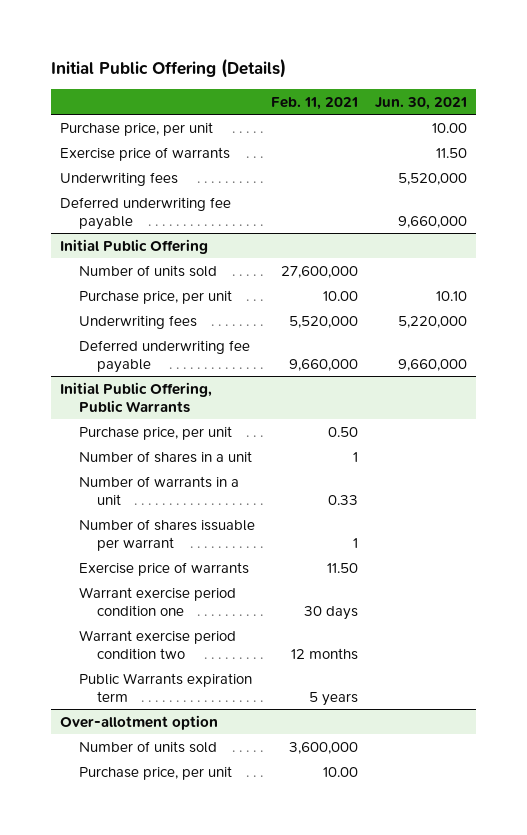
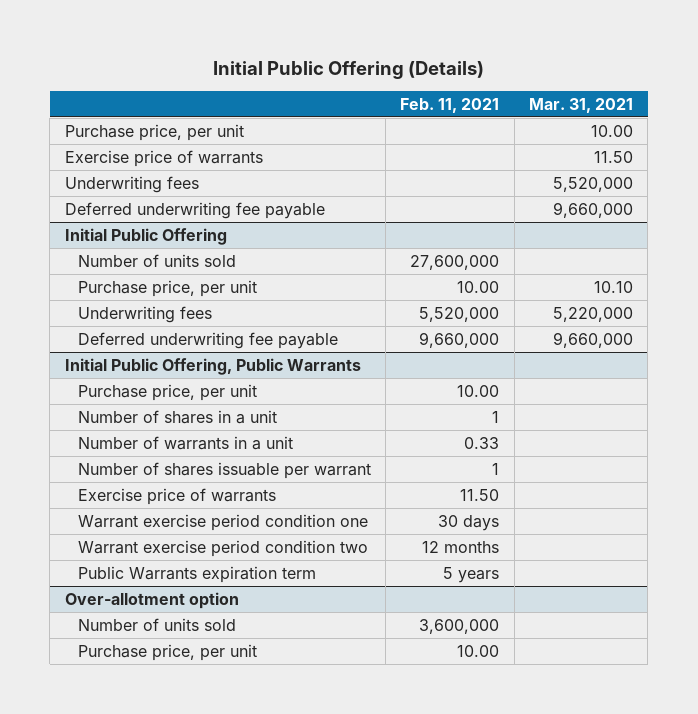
[375,96,468,110] Jun. 30, 2021 -> none
none -> [529,97,634,113] Mar. 31, 2021
[328,426,359,437] 0.50 -> [457,384,500,397] 10.00

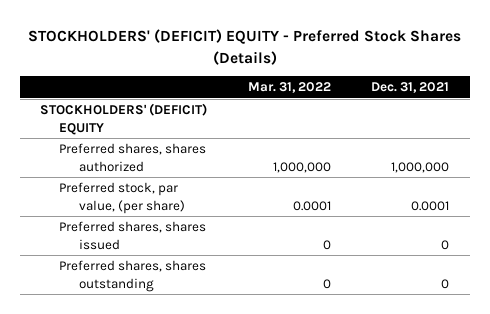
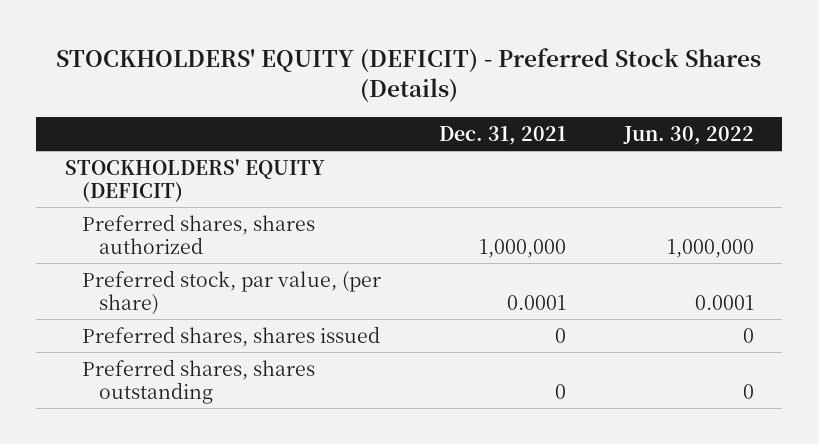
[27,29,461,65] STOCKHOLDERS' (DEFICIT) EQUITY - Preferred Stock Shares (Details) -> [56,47,762,103] STOCKHOLDERS' EQUITY (DEFICIT) - Preferred Stock Shares (Details)
[247,82,331,94] Mar. 31, 2022 -> none
none -> [622,125,754,145] Jun. 30, 2022
[40,103,208,135] STOCKHOLDERS' (DEFICIT) EQUITY -> [65,158,326,202] STOCKHOLDERS' EQUITY (DEFICIT)

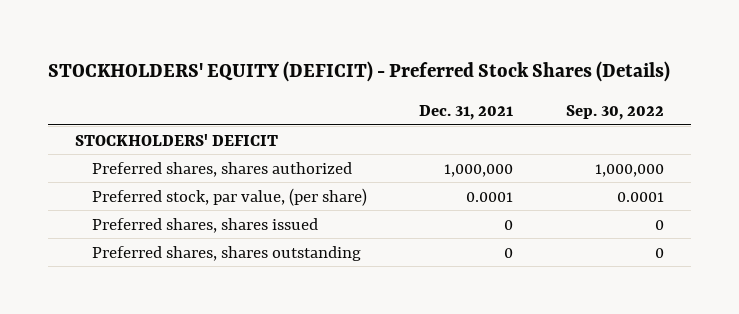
[622,125,754,145] Jun. 30, 2022 -> none
none -> [566,104,665,120] Sep. 30, 2022
[65,158,326,202] STOCKHOLDERS' EQUITY (DEFICIT) -> [74,133,278,146] STOCKHOLDERS' DEFICIT

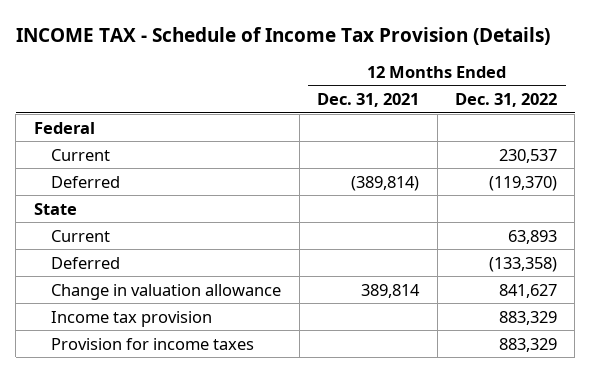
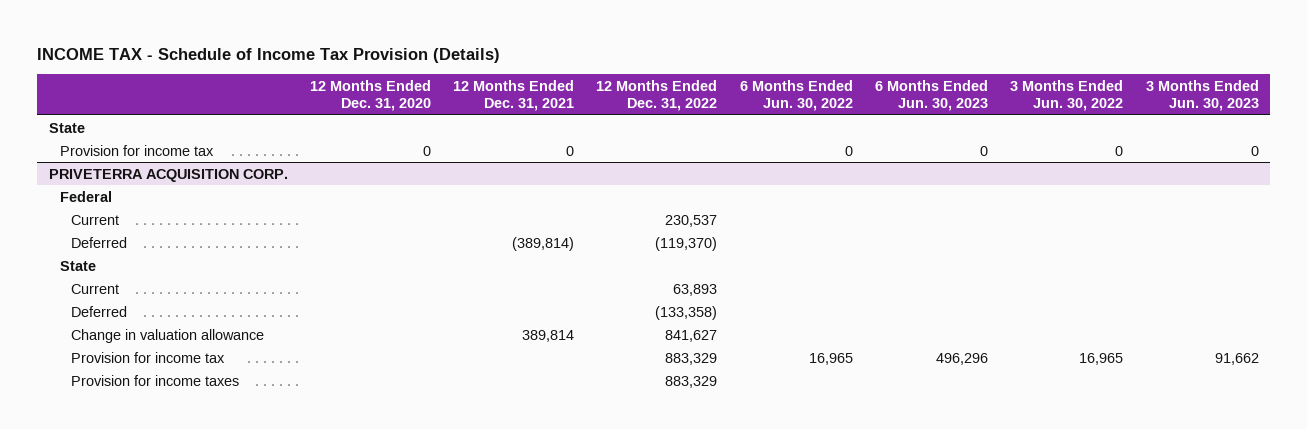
none -> [309,79,431,112] 12 Months Ended Dec. 31, 2020
none -> [739,79,853,112] 6 Months Ended Jun. 30, 2022
none -> [875,79,989,112] 6 Months Ended Jun. 30, 2023
none -> [1010,79,1124,112] 3 Months Ended Jun. 30, 2022
none -> [1145,79,1259,112] 3 Months Ended Jun. 30, 2023
none -> [48,122,85,133] State
none -> [60,144,215,156] Provision for income tax
none -> [48,168,288,182] PRIVETERRA ACQUISITION CORP.
[51,310,213,327] Income tax provision -> [71,351,226,363] Provision for income tax

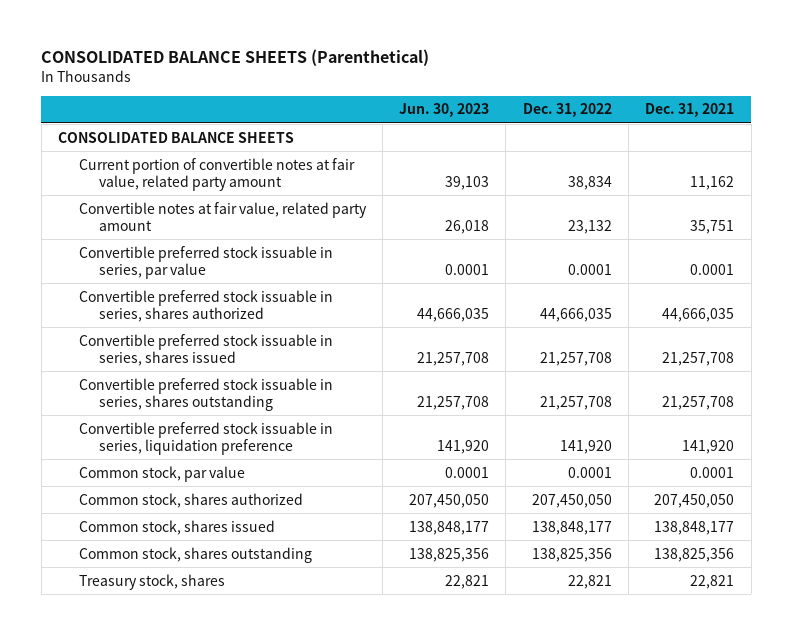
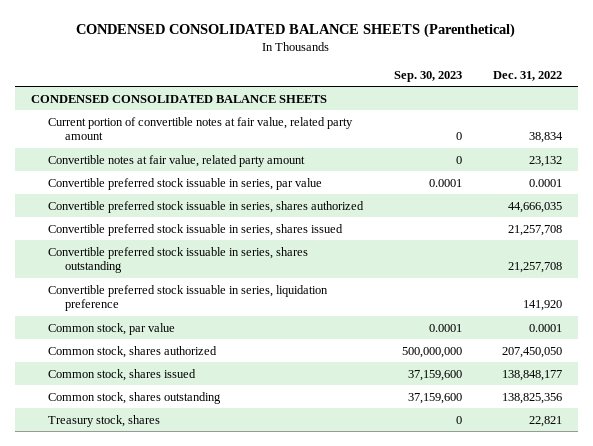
[41,48,430,66] CONSOLIDATED BALANCE SHEETS (Parenthetical) -> [76,23,516,39] CONDENSED CONSOLIDATED BALANCE SHEETS (Parenthetical)
[399,103,490,118] Jun. 30, 2023 -> none
[645,103,735,118] Dec. 31, 2021 -> none
none -> [394,70,463,82] Sep. 30, 2023
[57,131,294,143] CONSOLIDATED BALANCE SHEETS -> [30,94,327,103] CONDENSED CONSOLIDATED BALANCE SHEETS

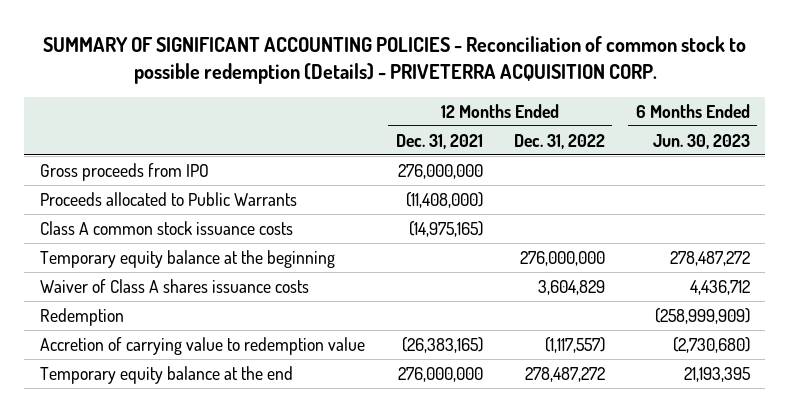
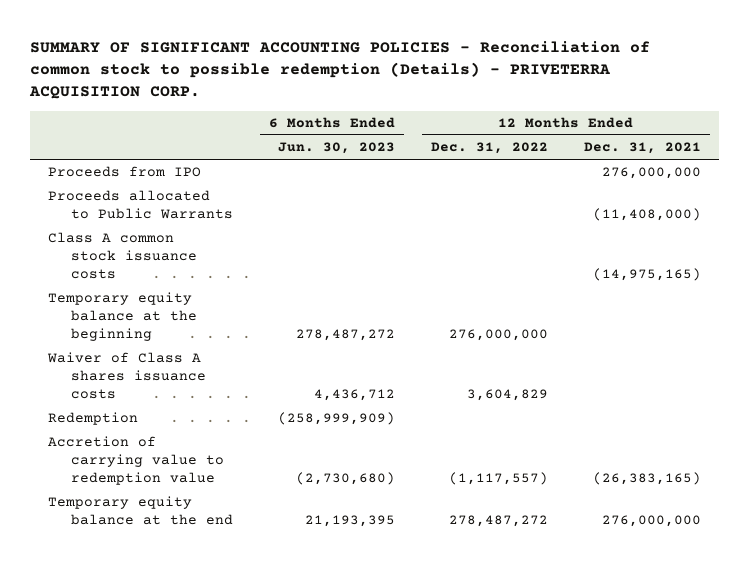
[39,162,209,181] Gross proceeds from IPO -> [48,166,202,178] Proceeds from IPO

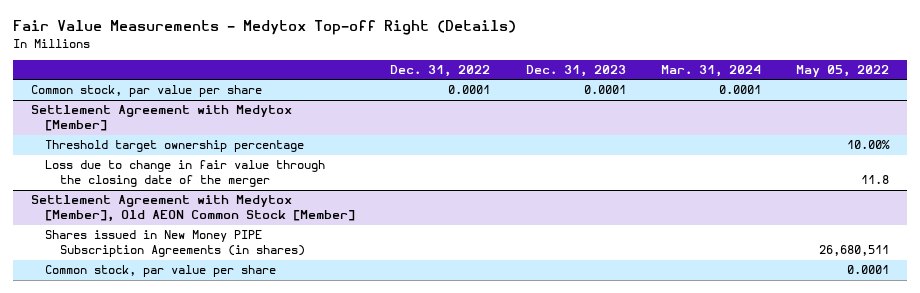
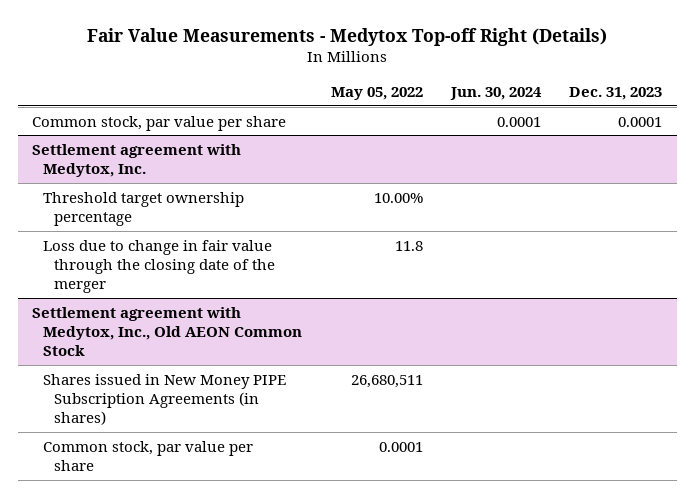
[390,64,491,77] Dec. 31, 2022 -> none
[660,64,761,77] Mar. 31, 2024 -> none
none -> [449,86,542,100] Jun. 30, 2024
[30,105,292,132] Settlement Agreement with Medytox [Member] -> [32,143,242,177] Settlement agreement with Medytox, Inc.
[30,195,356,223] Settlement Agreement with Medytox [Member], Old AEON Common Stock [Member] -> [32,306,303,357] Settlement agreement with Medytox, Inc., Old AEON Common Stock

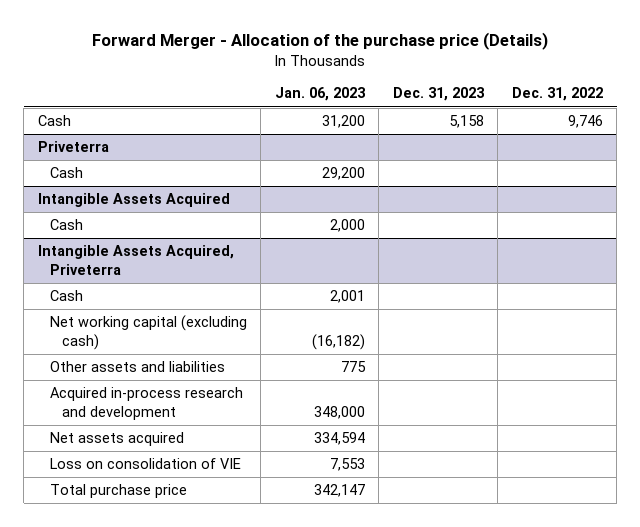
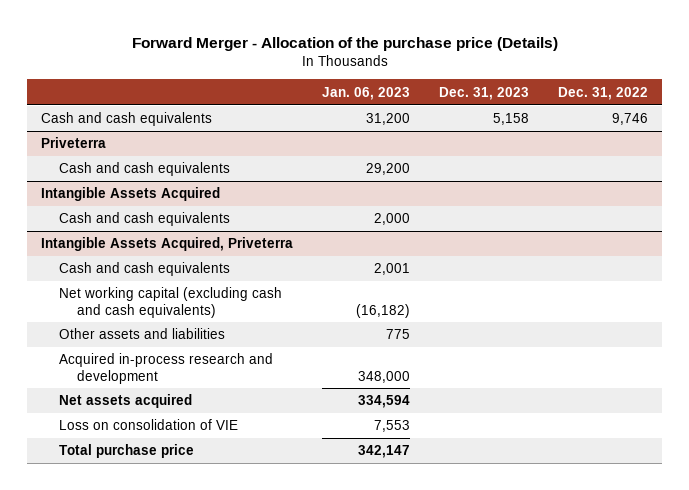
[37,115,71,127] Cash -> [41,112,213,127] Cash and cash equivalents
[49,167,83,179] Cash -> [59,162,231,177] Cash and cash equivalents
[49,219,83,231] Cash -> [59,212,231,227] Cash and cash equivalents
[49,290,83,302] Cash -> [59,262,231,277] Cash and cash equivalents
[49,315,247,350] Net working capital (excluding cash) -> [59,287,283,318] Net working capital (excluding cash and cash equivalents)

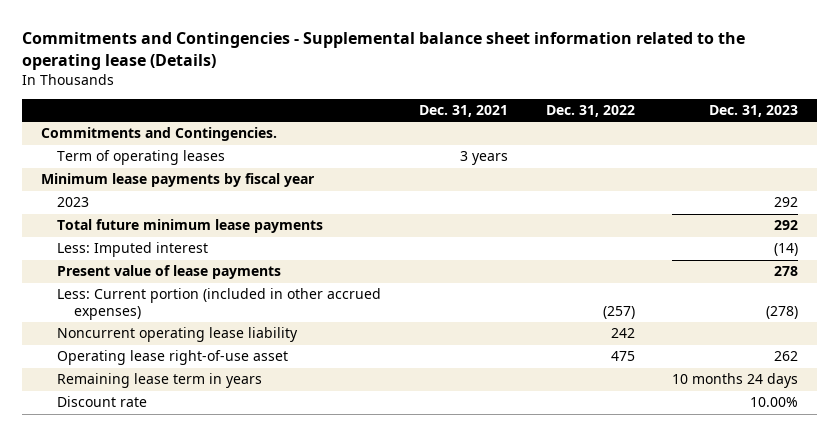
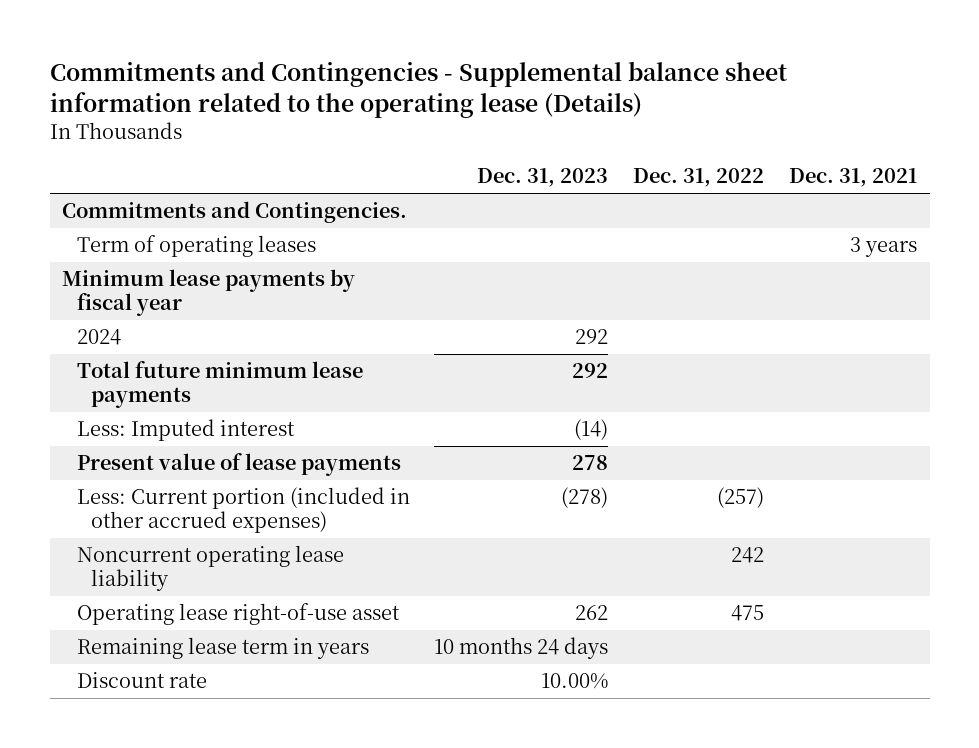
[57,197,90,208] 2023 -> [76,329,121,346] 2024

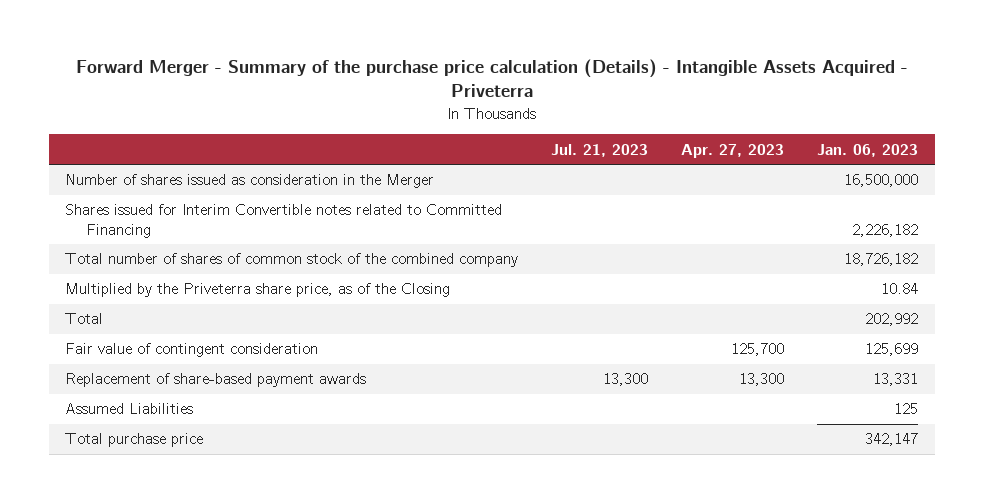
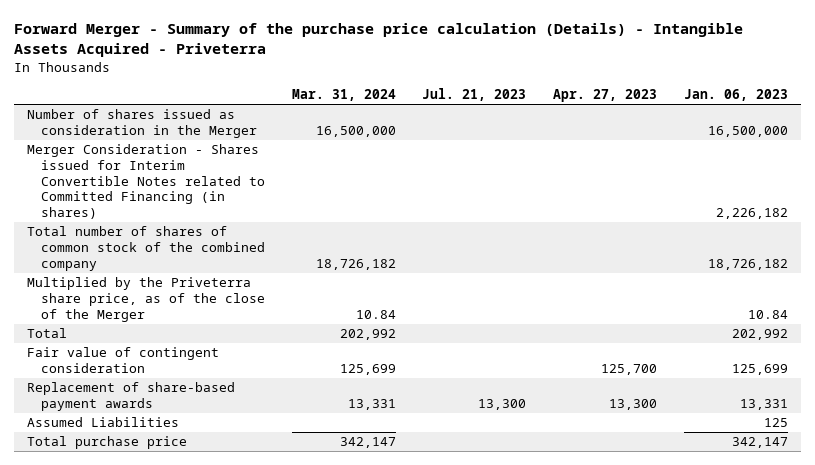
none -> [291,89,396,102] Mar. 31, 2024
[65,204,503,238] Shares issued for Interim Convertible notes related to Committed Financing -> [27,144,265,220] Merger Consideration - Shares issued for Interim Convertible Notes related to Committed Financing (in shares)
[65,283,451,298] Multiplied by the Priveterra share price, as of the Closing -> [27,277,265,322] Multiplied by the Priveterra share price, as of the close of the Merger

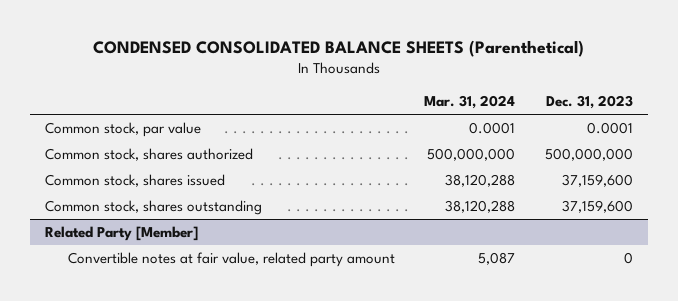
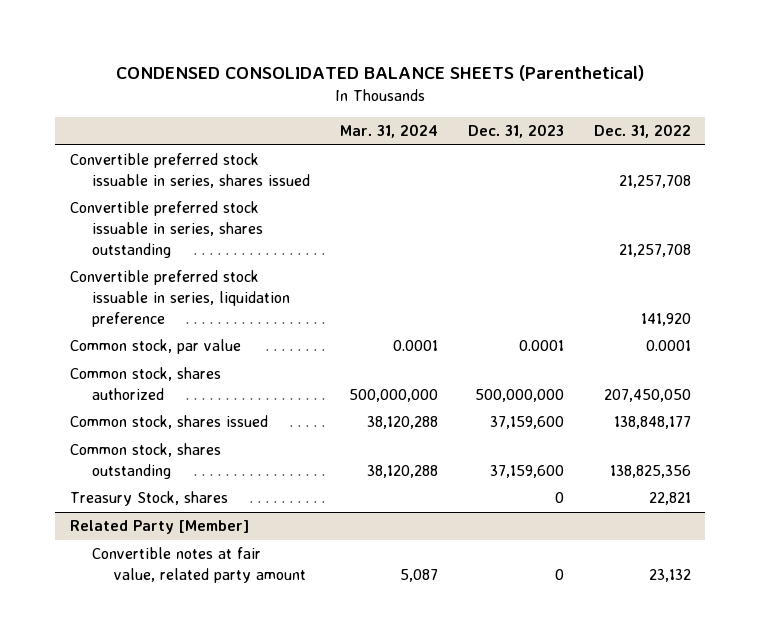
none -> [593,124,691,139] Dec. 31, 2022
none -> [69,153,310,188] Convertible preferred stock issuable in series, shares issued
none -> [69,201,263,258] Convertible preferred stock issuable in series, shares outstanding
none -> [69,270,290,327] Convertible preferred stock issuable in series, liquidation preference
none -> [69,491,228,507] Treasury Stock, shares

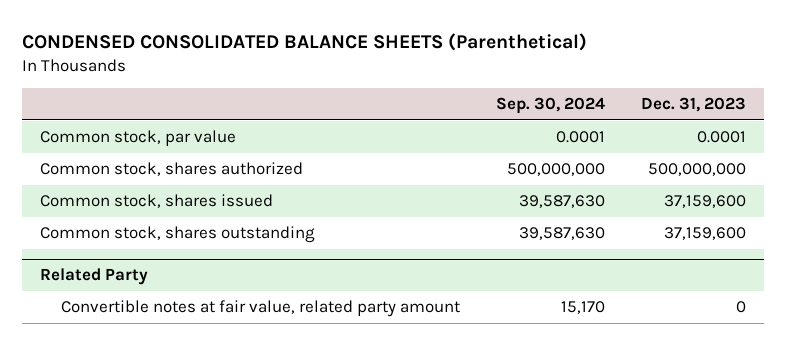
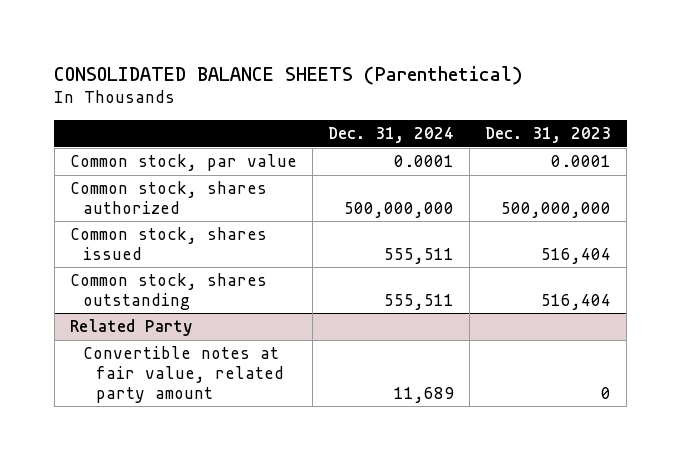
[22,33,588,52] CONDENSED CONSOLIDATED BALANCE SHEETS (Parenthetical) -> [54,65,524,85] CONSOLIDATED BALANCE SHEETS (Parenthetical)
[495,96,605,114] Sep. 30, 2024 -> none
none -> [328,127,455,144] Dec. 31, 2024
[664,195,747,209] 37,159,600 -> [541,247,612,264] 516,404
[664,227,747,241] 37,159,600 -> [541,293,612,310] 516,404

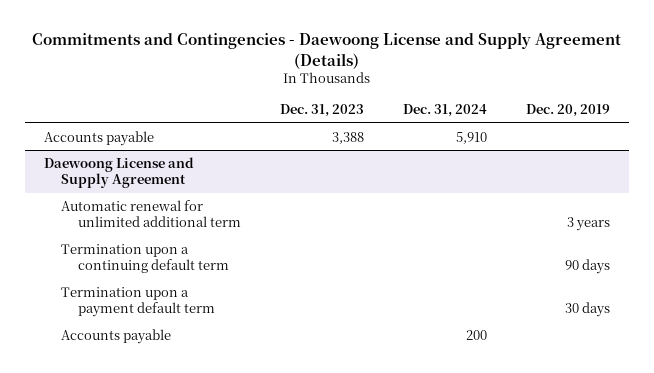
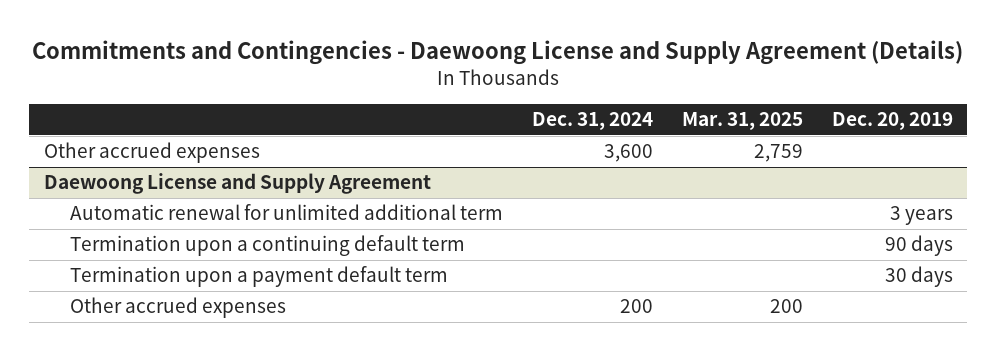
[280,104,365,118] Dec. 31, 2023 -> none
none -> [681,112,803,131] Mar. 31, 2025
[44,131,155,147] Accounts payable -> none
none -> [43,142,260,164] Other accrued expenses
[61,329,172,345] Accounts payable -> none
none -> [69,297,286,319] Other accrued expenses

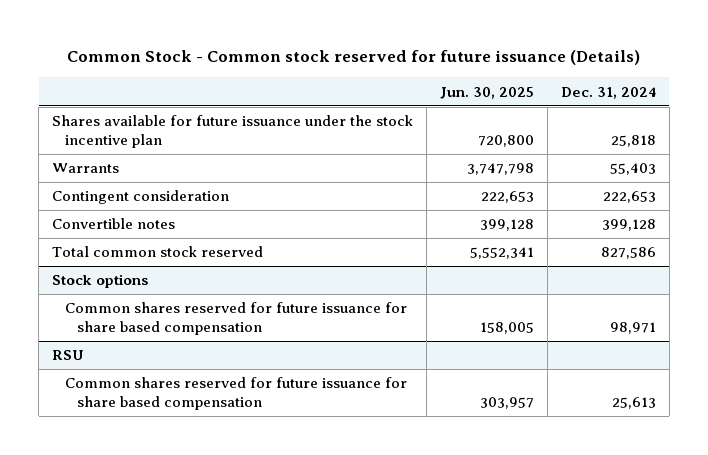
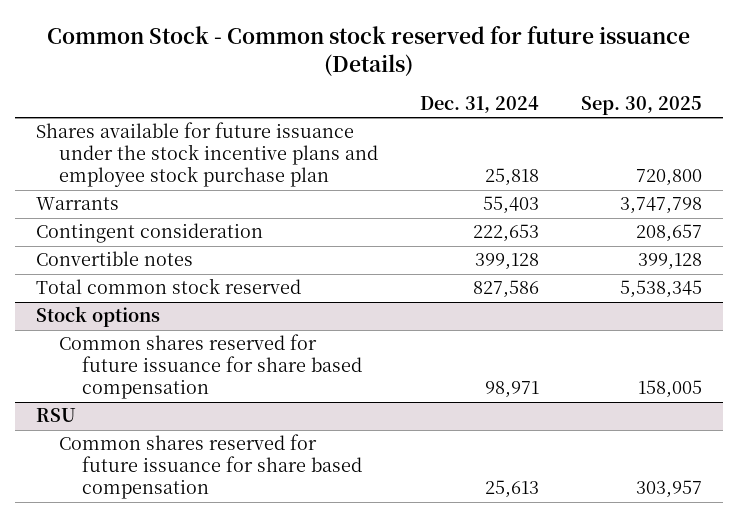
[440,86,535,99] Jun. 30, 2025 -> none
none -> [580,96,702,116] Sep. 30, 2025
[52,115,414,148] Shares available for future issuance under the stock incentive plan -> [36,122,379,188] Shares available for future issuance under the stock incentive plans and employee stock purchase plan

